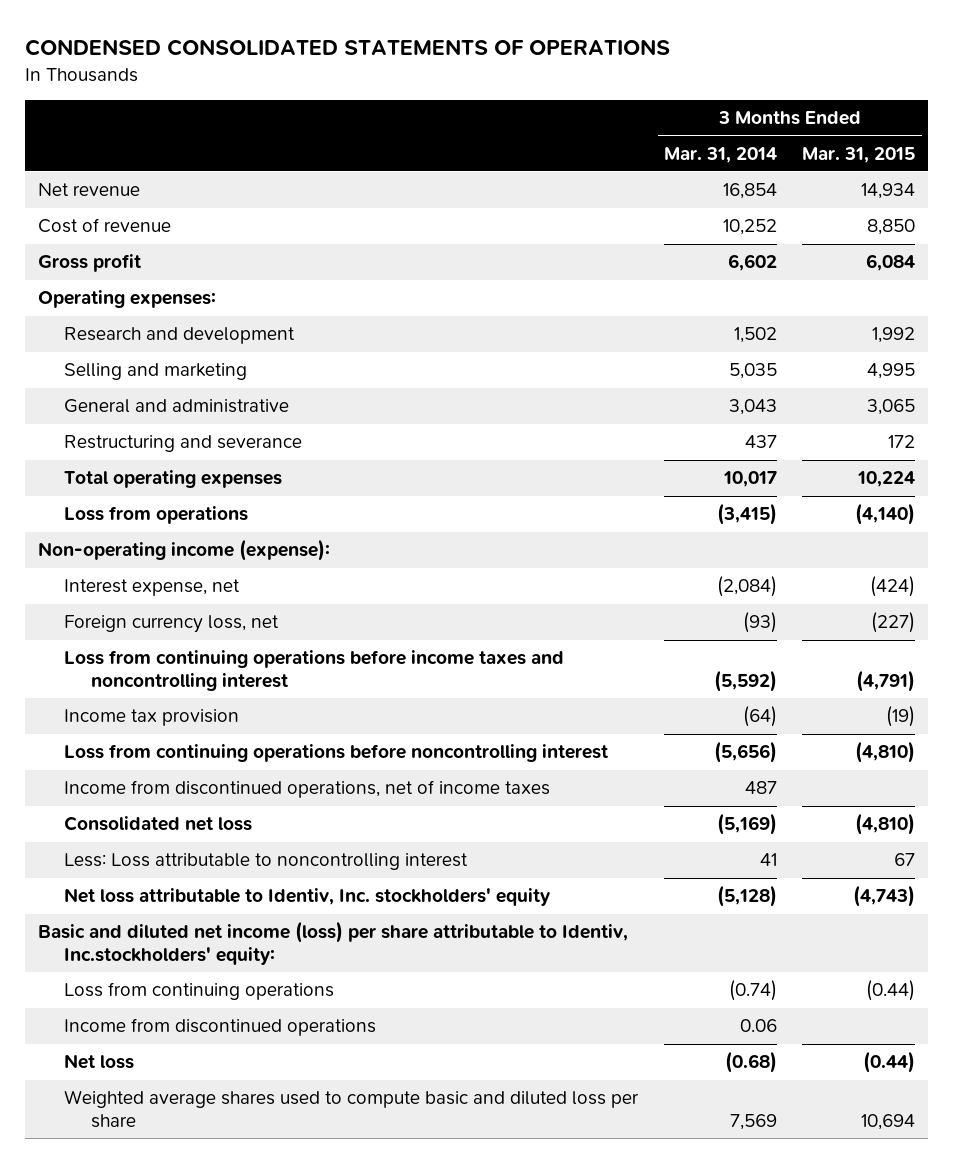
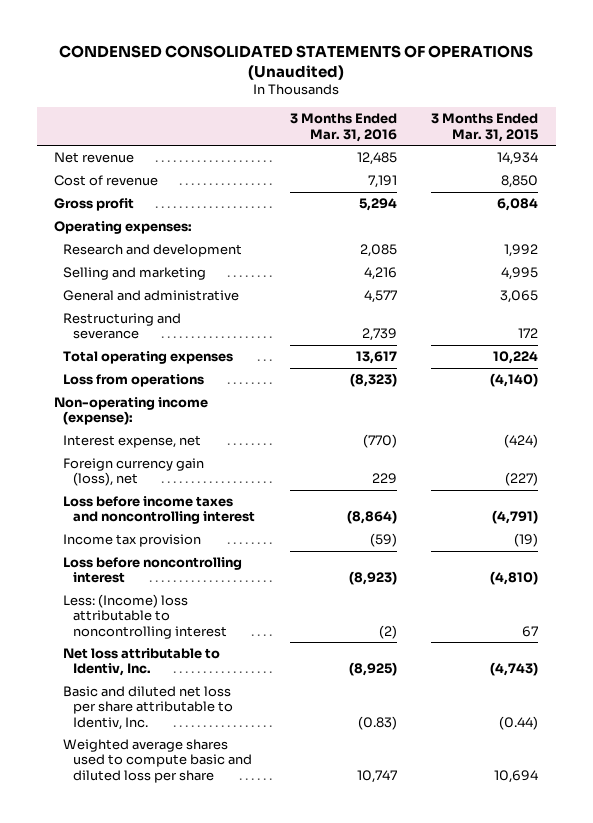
[25,38,671,56] CONDENSED CONSOLIDATED STATEMENTS OF OPERATIONS -> [59,44,534,80] CONDENSED CONSOLIDATED STATEMENTS OF OPERATIONS (Unaudited)
[663,146,777,163] Mar. 31, 2014 -> none
none -> [289,113,397,142] 3 Months Ended Mar. 31, 2016
[64,615,280,634] Foreign currency loss, net -> [63,458,205,487] Foreign currency gain (loss), net
[64,650,565,691] Loss from continuing operations before income taxes and noncontrolling interest -> [63,496,255,525] Loss before income taxes and noncontrolling interest
[64,780,551,799] Income from discontinued operations, net of income taxes -> none
[64,816,253,832] Consolidated net loss -> none
[37,921,628,965] Basic and diluted net income (loss) per share attributable to Identiv, Inc.stockholders' equity: -> none
[64,982,335,1001] Loss from continuing operations -> none
[64,1018,377,1037] Income from discontinued operations -> none
[64,744,609,763] Loss from continuing operations before noncontrolling interest -> [63,557,243,584] Loss before noncontrolling interest
[64,853,469,871] Less: Loss attributable to noncontrolling interest -> [63,594,227,639] Less: (Income) loss attributable to noncontrolling interest
[64,888,551,907] Net loss attributable to Identiv, Inc. stockholders' equity -> [63,648,221,677] Net loss attributable to Identiv, Inc.
[64,1054,135,1070] Net loss -> [63,686,233,730] Basic and diluted net loss per share attributable to Identiv, Inc.

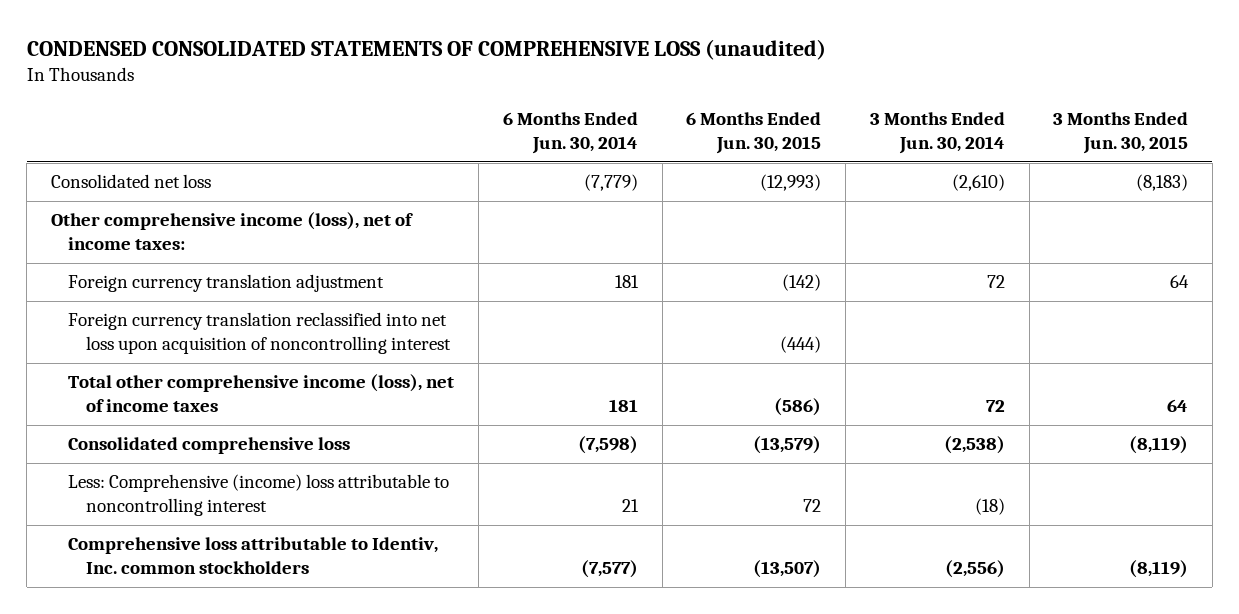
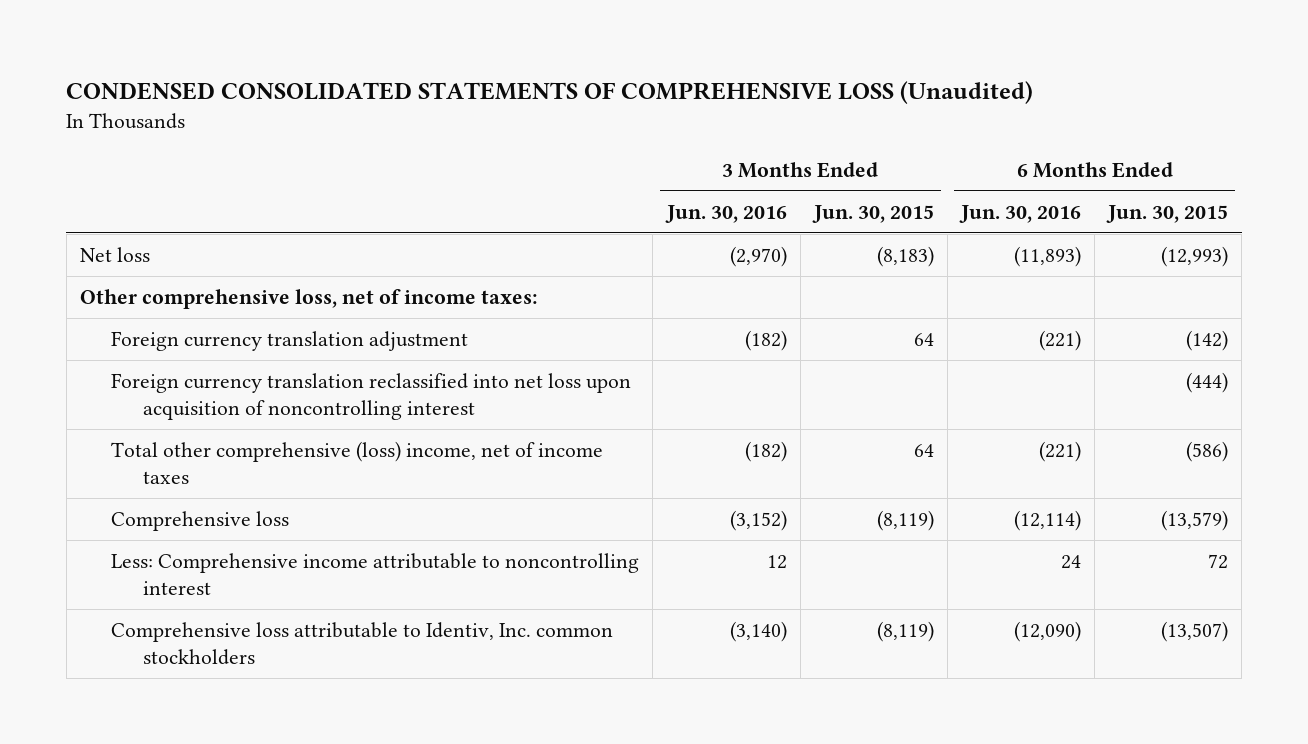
[26,38,826,60] CONDENSED CONSOLIDATED STATEMENTS OF COMPREHENSIVE LOSS (unaudited) -> [66,81,1034,105] CONDENSED CONSOLIDATED STATEMENTS OF COMPREHENSIVE LOSS (Unaudited)
[502,111,638,154] 6 Months Ended Jun. 30, 2014 -> none
[869,111,1005,154] 3 Months Ended Jun. 30, 2014 -> none
none -> [664,204,787,223] Jun. 30, 2016
none -> [959,204,1082,223] Jun. 30, 2016
[51,174,212,189] Consolidated net loss -> [79,246,150,262] Net loss
[51,212,414,251] Other comprehensive income (loss), net of income taxes: -> [79,288,538,309] Other comprehensive loss, net of income taxes:
[68,374,455,413] Total other comprehensive income (loss), net of income taxes -> [111,440,604,484] Total other comprehensive (loss) income, net of income taxes
[68,437,351,455] Consolidated comprehensive loss -> [111,510,290,531] Comprehensive loss
[68,474,450,517] Less: Comprehensive (income) loss attributable to noncontrolling interest -> [111,552,640,595] Less: Comprehensive income attributable to noncontrolling interest

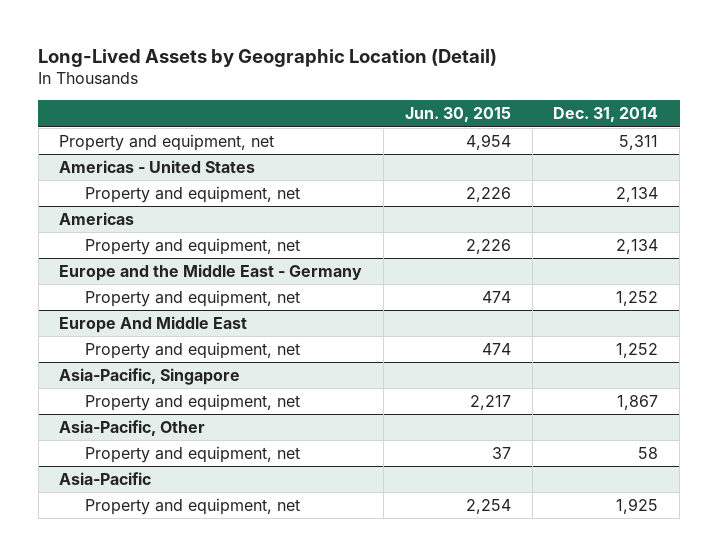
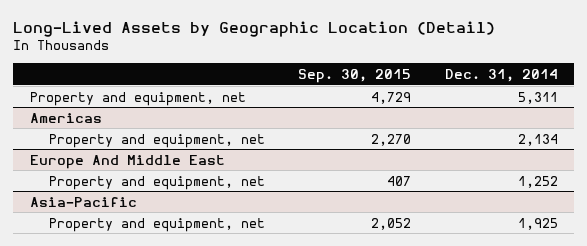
[404,107,511,123] Jun. 30, 2015 -> none
none -> [298,68,412,83] Sep. 30, 2015
[59,159,256,173] Americas - United States -> none
[84,185,300,203] Property and equipment, net -> none
[59,263,363,281] Europe and the Middle East - Germany -> none
[84,289,300,307] Property and equipment, net -> none
[59,367,241,385] Asia-Pacific, Singapore -> none
[84,393,300,411] Property and equipment, net -> none
[59,419,206,436] Asia-Pacific, Other -> none
[84,445,300,463] Property and equipment, net -> none

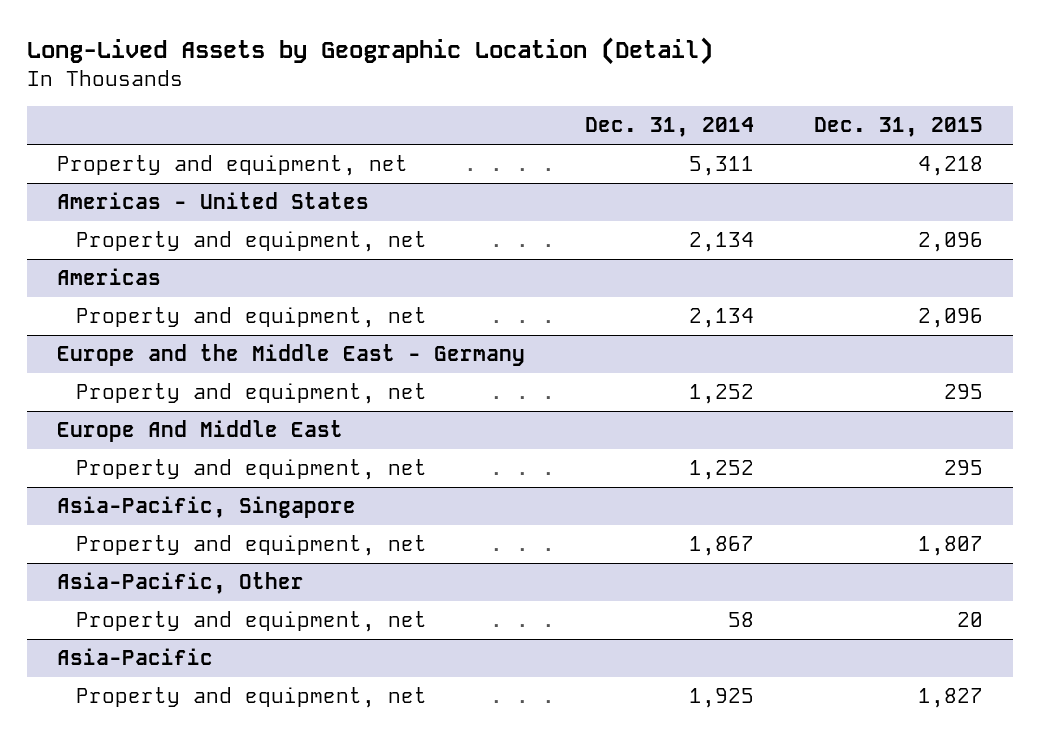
[298,68,412,83] Sep. 30, 2015 -> none
none -> [814,117,984,138] Dec. 31, 2015
none -> [56,192,369,210] Americas - United States
none -> [75,231,427,253] Property and equipment, net
none -> [56,344,525,367] Europe and the Middle East - Germany
none -> [75,383,427,405] Property and equipment, net
none -> [56,496,356,519] Asia-Pacific, Singapore
none -> [75,535,427,557] Property and equipment, net
none -> [56,572,304,595] Asia-Pacific, Other
none -> [75,611,427,633] Property and equipment, net

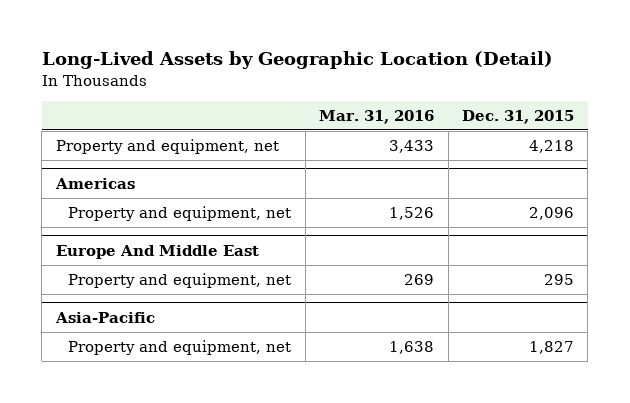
[585,117,755,138] Dec. 31, 2014 -> none
none -> [319,109,435,124] Mar. 31, 2016
[56,192,369,210] Americas - United States -> none
[75,231,427,253] Property and equipment, net -> none
[56,344,525,367] Europe and the Middle East - Germany -> none
[75,383,427,405] Property and equipment, net -> none
[56,496,356,519] Asia-Pacific, Singapore -> none
[75,535,427,557] Property and equipment, net -> none
[56,572,304,595] Asia-Pacific, Other -> none
[75,611,427,633] Property and equipment, net -> none

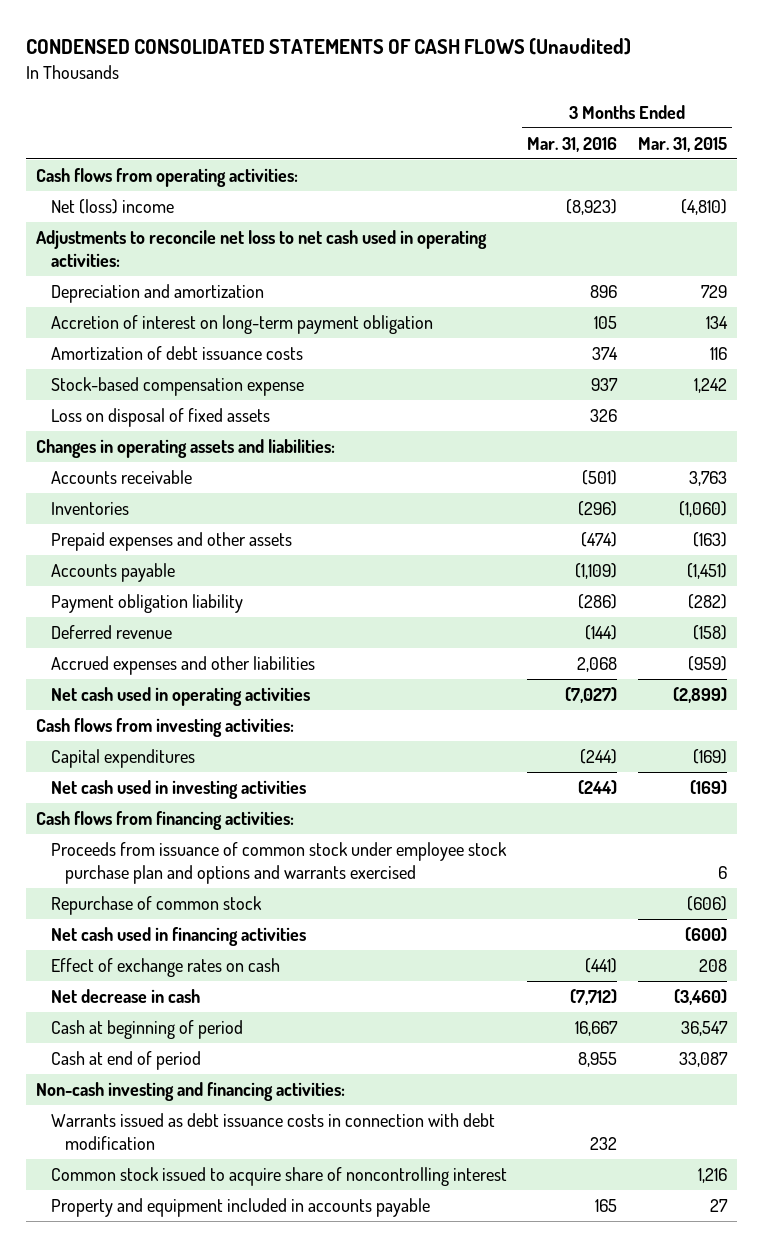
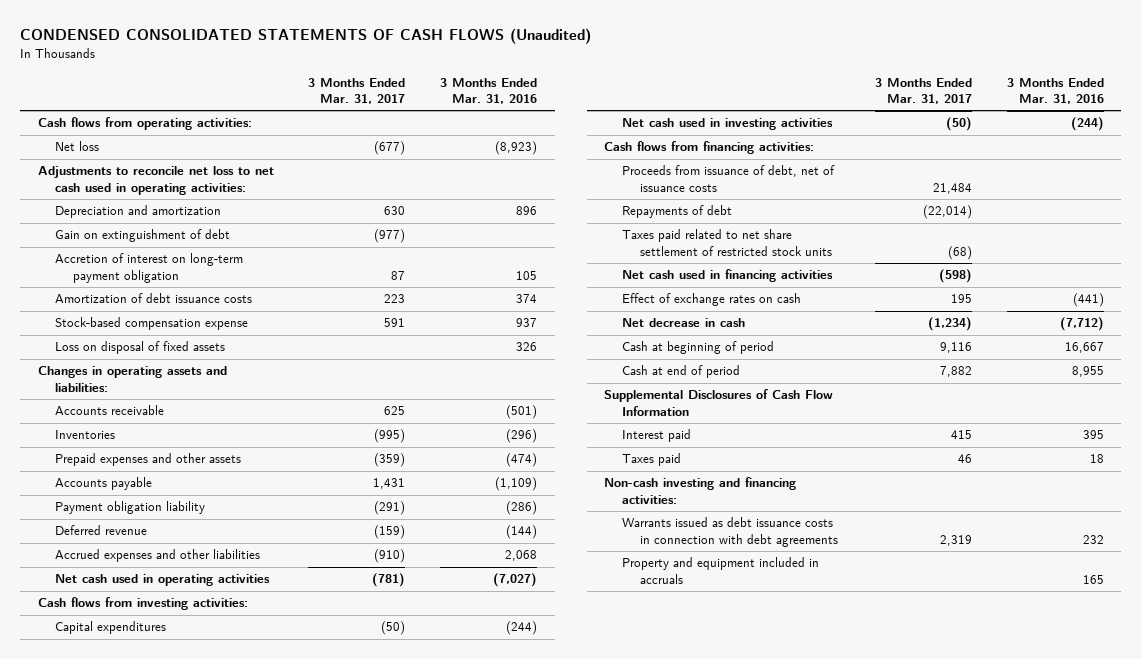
[637,136,727,152] Mar. 31, 2015 -> none
none -> [308,77,406,105] 3 Months Ended Mar. 31, 2017
[50,199,174,215] Net (loss) income -> [55,141,100,152] Net loss
none -> [55,229,231,243] Gain on extinguishment of debt
[50,842,507,884] Proceeds from issuance of common stock under employee stock purchase plan and options and warrants exercised -> none
[50,896,262,916] Repurchase of common stock -> none
none -> [622,165,836,192] Proceeds from issuance of debt, net of issuance costs
none -> [622,205,733,219] Repayments of debt
none -> [622,229,832,256] Taxes paid related to net share settlement of restricted stock units
none -> [604,389,834,416] Supplemental Disclosures of Cash Flow Information
none -> [622,429,692,443] Interest paid
none -> [622,453,682,467] Taxes paid
[50,1167,507,1187] Common stock issued to acquire share of noncontrolling interest -> none
[50,1113,495,1150] Warrants issued as debt issuance costs in connection with debt modification -> [622,517,838,547] Warrants issued as debt issuance costs in connection with debt agreements
[50,1198,430,1218] Property and equipment included in accounts payable -> [622,557,820,584] Property and equipment included in accruals

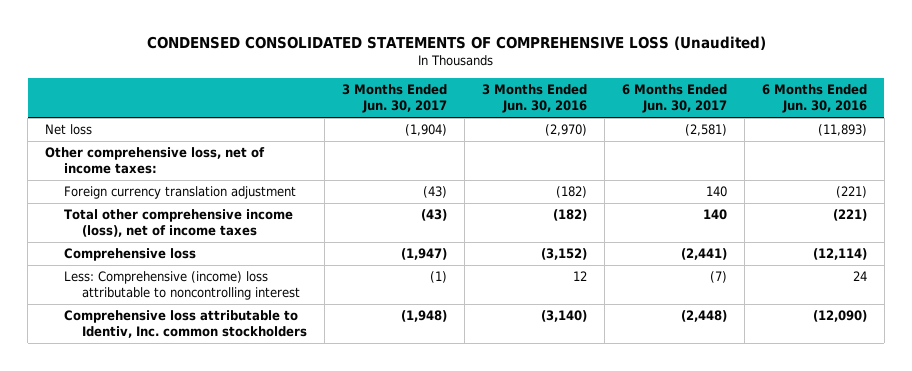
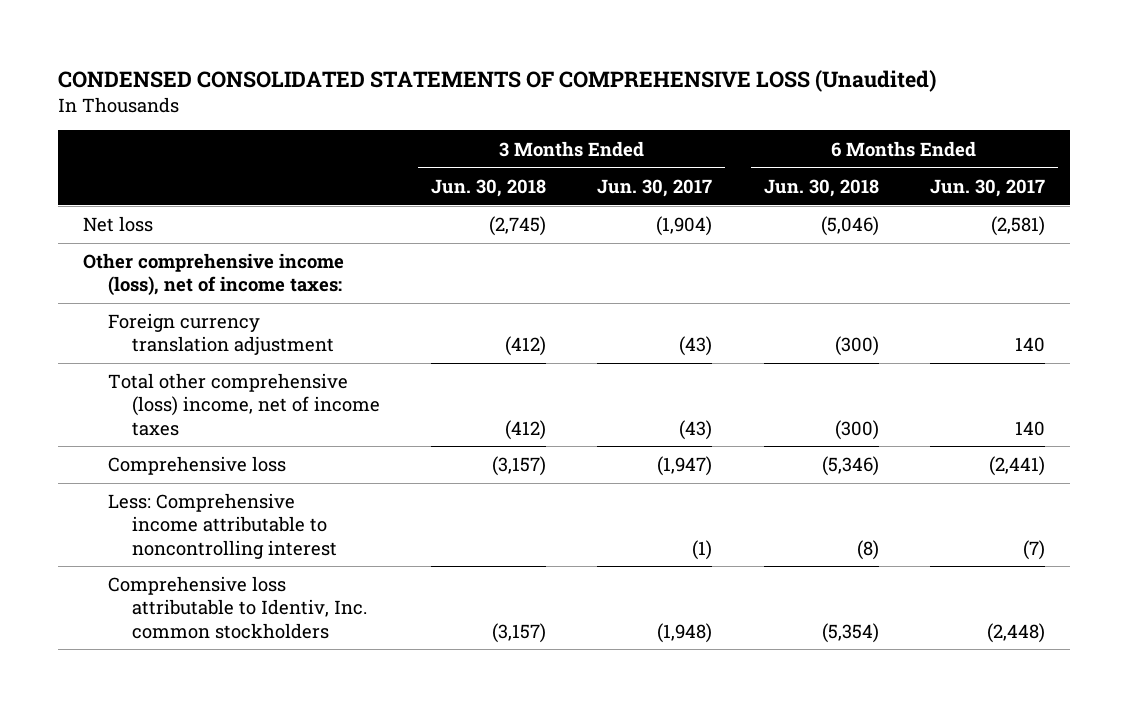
[481,84,587,114] 3 Months Ended Jun. 30, 2016 -> none
[761,84,867,114] 6 Months Ended Jun. 30, 2016 -> none
none -> [430,178,546,197] Jun. 30, 2018
none -> [763,178,879,197] Jun. 30, 2018
[45,147,266,175] Other comprehensive loss, net of income taxes: -> [83,253,345,297] Other comprehensive income (loss), net of income taxes:
[63,209,293,238] Total other comprehensive income (loss), net of income taxes -> [107,373,380,436] Total other comprehensive (loss) income, net of income taxes
[63,271,300,301] Less: Comprehensive (income) loss attributable to noncontrolling interest -> [107,493,337,559] Less: Comprehensive income attributable to noncontrolling interest

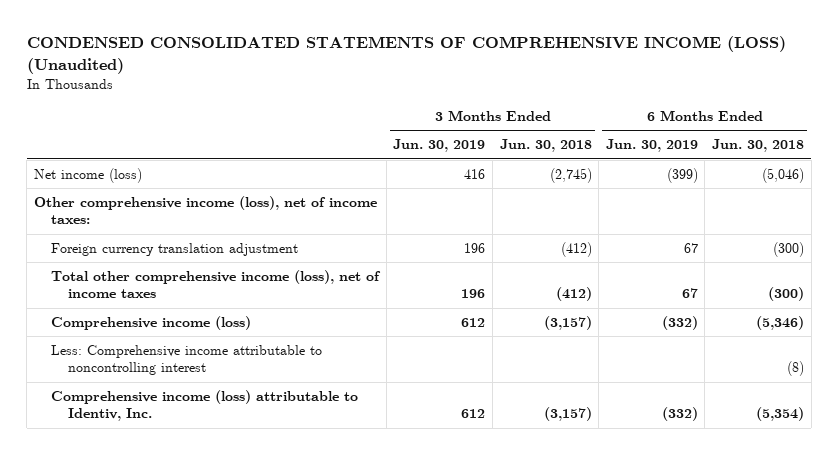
[57,69,936,92] CONDENSED CONSOLIDATED STATEMENTS OF COMPREHENSIVE LOSS (Unaudited) -> [26,36,786,75] CONDENSED CONSOLIDATED STATEMENTS OF COMPREHENSIVE INCOME (LOSS) (Unaudited)
[597,178,713,197] Jun. 30, 2017 -> none
[929,178,1045,197] Jun. 30, 2017 -> none
none -> [393,139,486,153] Jun. 30, 2019
none -> [605,139,698,153] Jun. 30, 2019
[83,216,154,233] Net loss -> [34,167,143,183] Net income (loss)
[107,373,380,436] Total other comprehensive (loss) income, net of income taxes -> [51,269,382,299] Total other comprehensive income (loss), net of income taxes
[107,456,286,476] Comprehensive loss -> [51,315,252,330] Comprehensive income (loss)
[107,576,367,639] Comprehensive loss attributable to Identiv, Inc. common stockholders -> [51,389,359,422] Comprehensive income (loss) attributable to Identiv, Inc.

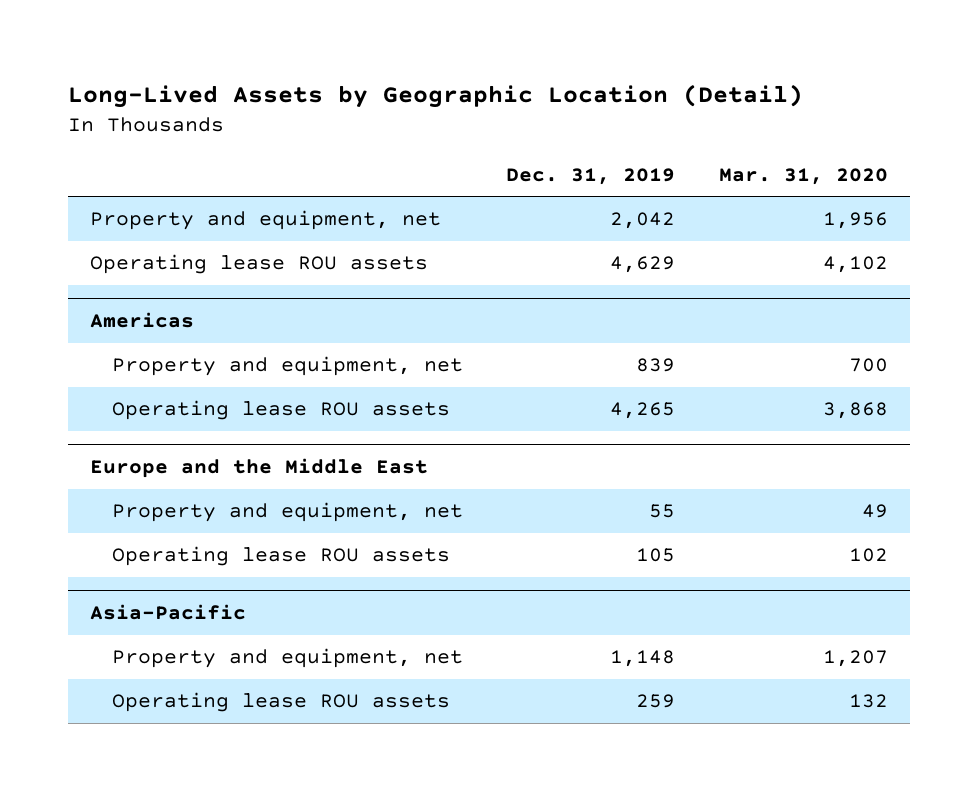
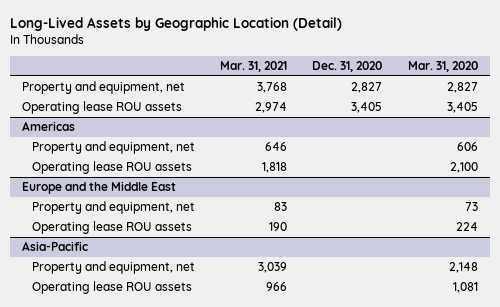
[506,168,676,186] Dec. 31, 2019 -> none
none -> [220,60,288,72] Mar. 31, 2021
none -> [312,60,383,72] Dec. 31, 2020
[822,212,888,230] 1,956 -> [446,82,478,94] 2,827
[822,256,888,274] 4,102 -> [446,102,478,114] 3,405
[848,358,888,373] 700 -> [456,142,478,152] 606
[822,402,888,420] 3,868 -> [449,162,478,174] 2,100
[861,504,888,519] 49 -> [464,202,478,212] 73
[848,548,888,563] 102 -> [455,222,478,232] 224
[822,650,888,668] 1,207 -> [448,262,478,274] 2,148
[848,694,888,709] 132 -> [452,282,478,294] 1,081

